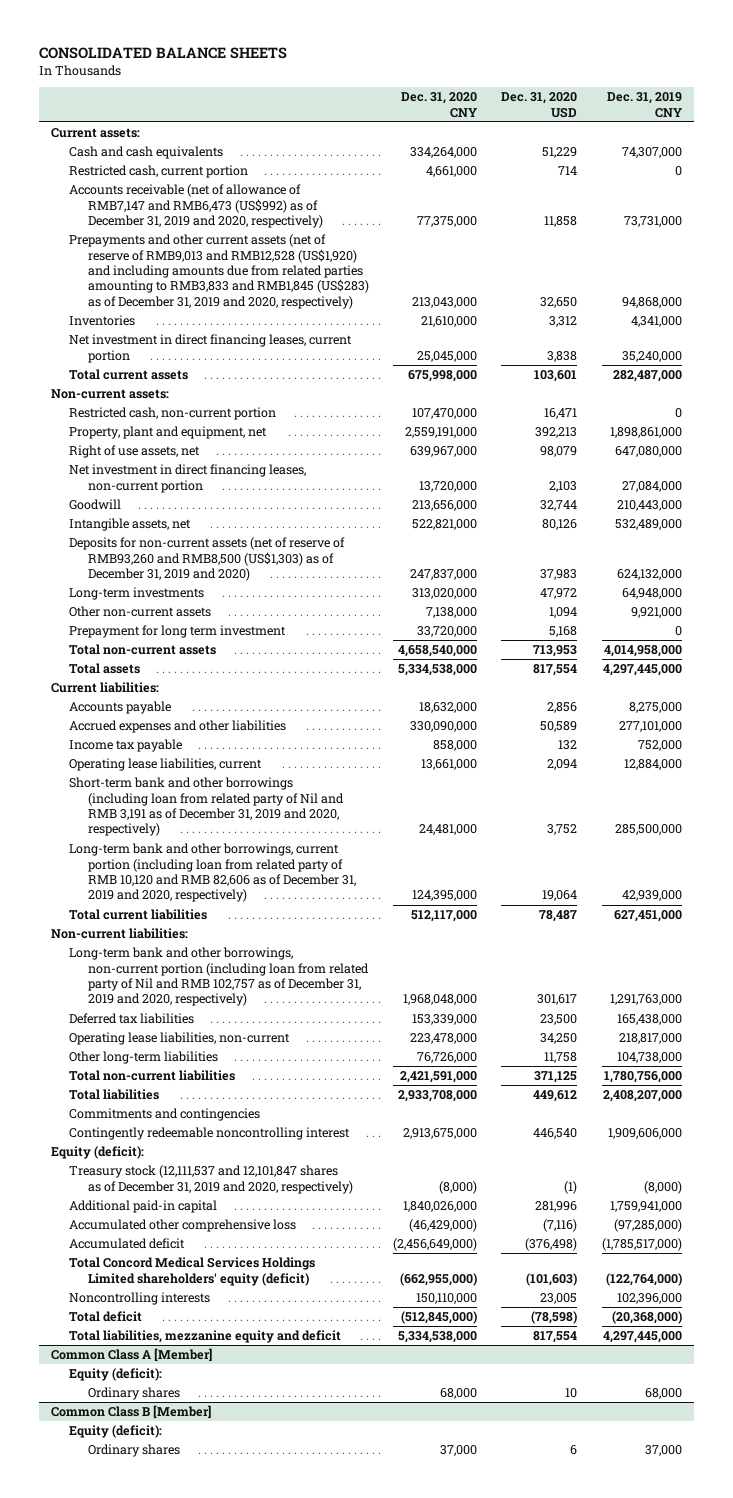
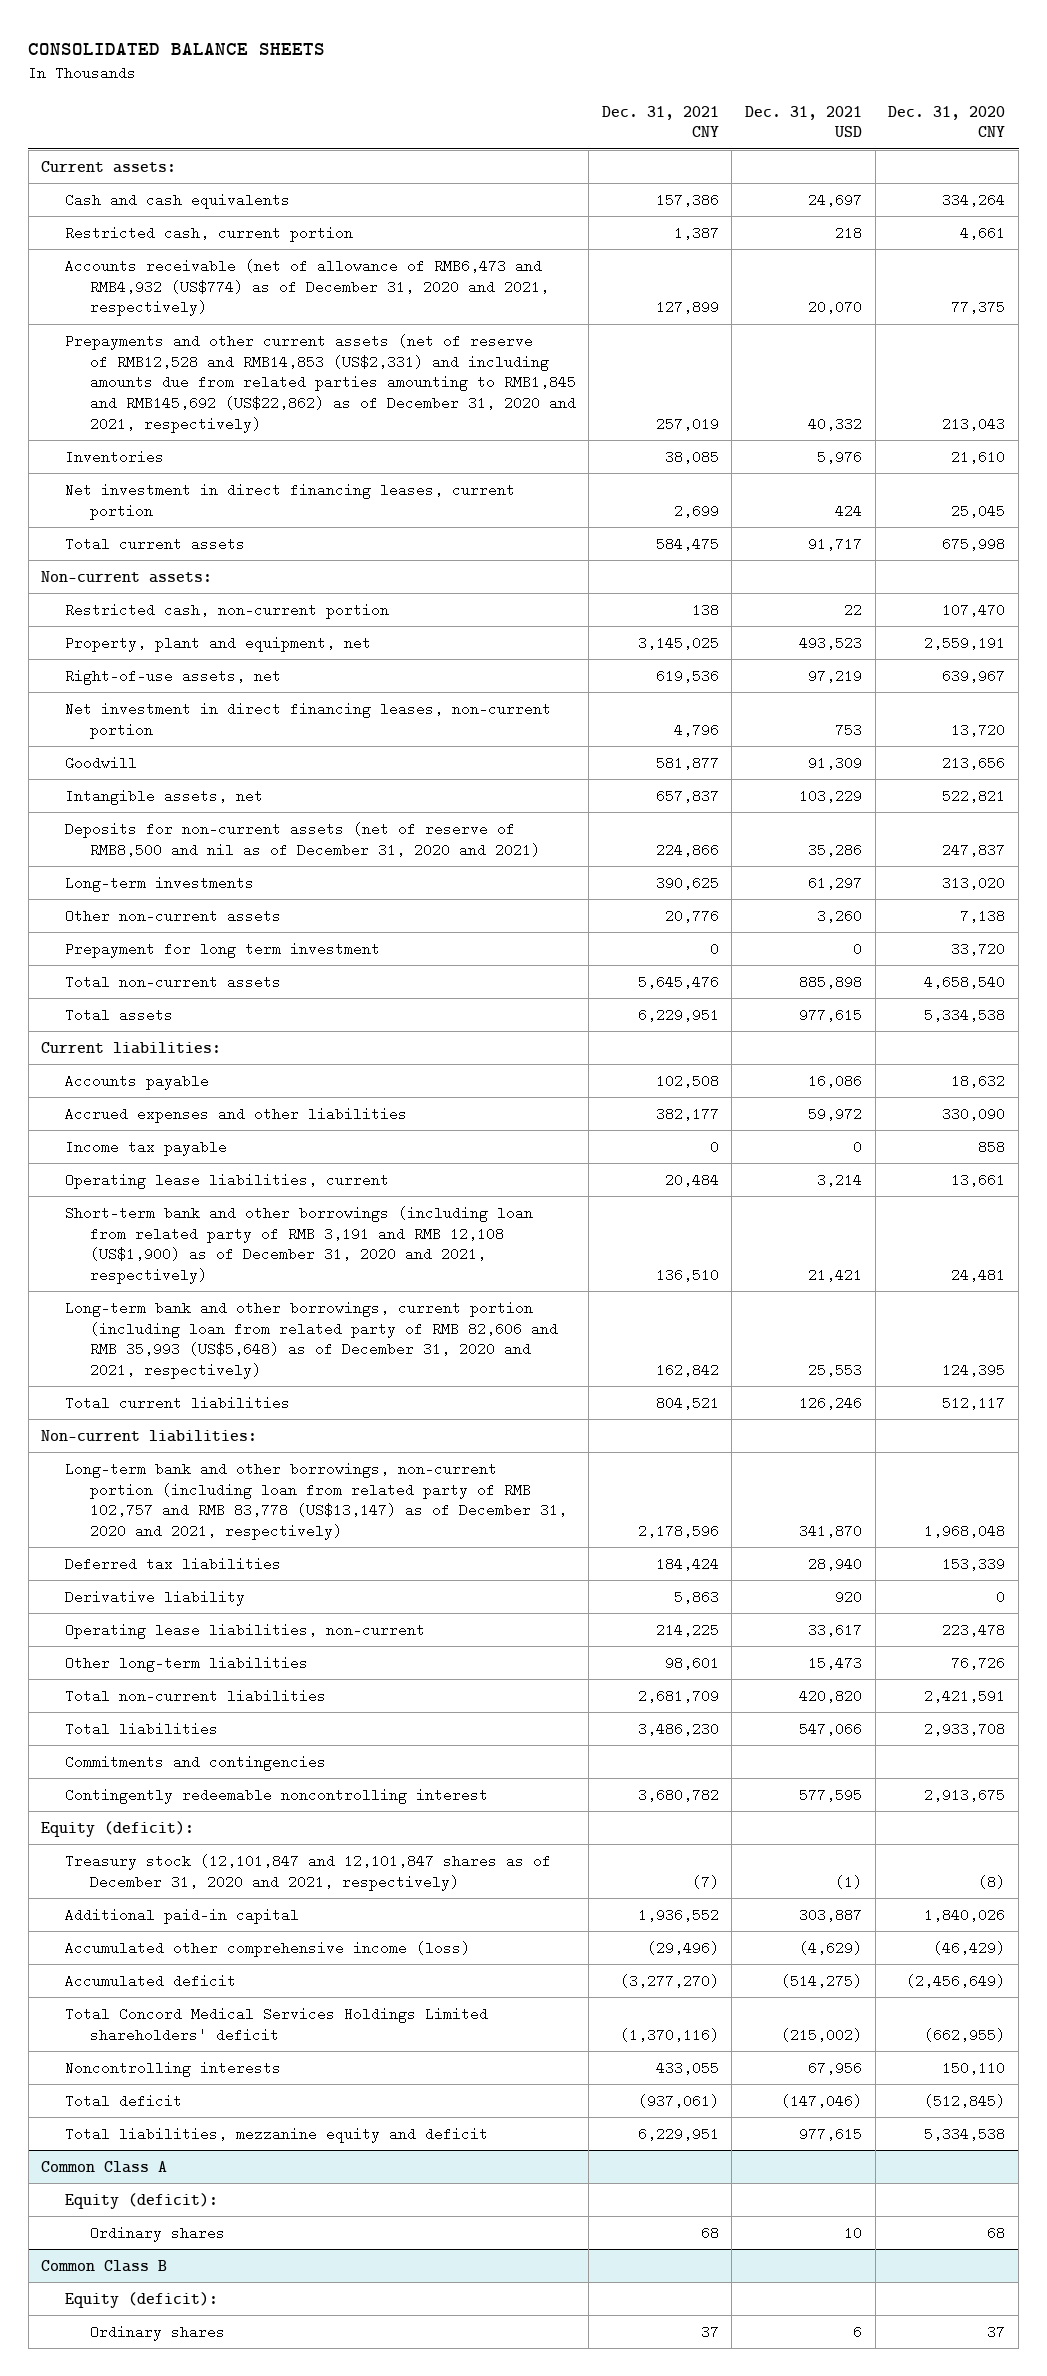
[501,92,578,118] Dec. 31, 2020 USD -> none
[606,92,682,118] Dec. 31, 2019 CNY -> none
none -> [601,105,719,138] Dec. 31, 2021 CNY
none -> [745,105,863,138] Dec. 31, 2021 USD
[410,147,478,159] 334,264,000 -> [942,192,1006,207] 334,264
[426,166,478,178] 4,661,000 -> [960,225,1006,240] 4,661
[69,184,323,228] Accounts receivable (net of allowance of RMB7,147 and RMB6,473 (US$992) as of December 31, 2019 and 2020, respectively) -> [65,258,549,317] Accounts receivable (net of allowance of RMB6,473 and RMB4,932 (US$774) as of December 31, 2020 and 2021, respectively)
[417,215,478,227] 77,375,000 -> [951,300,1006,315] 77,375
[69,234,369,309] Prepayments and other current assets (net of reserve of RMB9,013 and RMB12,528 (US$1,920) and including amounts due from related parties amounting to RMB3,833 and RMB1,845 (US$283) as of December 31, 2019 and 2020, respectively) -> [65,333,576,434] Prepayments and other current assets (net of reserve of RMB12,528 and RMB14,853 (US$2,331) and including amounts due from related parties amounting to RMB1,845 and RMB145,692 (US$22,862) as of December 31, 2020 and 2021, respectively)
[412,296,478,308] 213,043,000 -> [942,417,1006,432] 213,043
[421,316,478,328] 21,610,000 -> [951,449,1006,464] 21,610
[417,350,478,362] 25,045,000 -> [951,503,1006,518] 25,045
[408,370,478,383] 675,998,000 -> [942,536,1006,551] 675,998
[412,408,478,420] 107,470,000 -> [942,602,1006,617] 107,470
[405,427,478,439] 2,559,191,000 -> [924,635,1006,650] 2,559,191
[69,445,201,459] Right of use assets, net -> [65,668,282,685] Right-of-use assets, net
[410,446,478,458] 639,967,000 -> [942,668,1006,683] 639,967
[419,480,478,492] 13,720,000 -> [951,722,1006,737] 13,720
[412,500,478,512] 213,656,000 -> [942,755,1006,770] 213,656
[412,519,478,531] 522,821,000 -> [942,788,1006,803] 522,821
[69,537,346,581] Deposits for non-current assets (net of reserve of RMB93,260 and RMB8,500 (US$1,303) as of December 31, 2019 and 2020) -> [65,821,540,857] Deposits for non-current assets (net of reserve of RMB8,500 and nil as of December 31, 2020 and 2021)
[410,568,478,580] 247,837,000 -> [942,842,1006,857] 247,837
[412,588,478,600] 313,020,000 -> [942,875,1006,890] 313,020
[426,607,478,619] 7,138,000 -> [960,908,1006,923] 7,138
[417,626,478,638] 33,720,000 -> [951,941,1006,956] 33,720
[398,645,478,658] 4,658,540,000 -> [924,974,1006,989] 4,658,540
[398,664,478,677] 5,334,538,000 -> [924,1007,1006,1022] 5,334,538
[419,702,478,714] 18,632,000 -> [951,1073,1006,1088] 18,632
[410,721,478,733] 330,090,000 -> [942,1106,1006,1121] 330,090
[433,740,478,752] 858,000 -> [978,1139,1006,1154] 858
[421,759,478,771] 13,661,000 -> [951,1172,1006,1187] 13,661
[69,777,344,837] Short-term bank and other borrowings (including loan from related party of Nil and RMB 3,191 as of December 31, 2019 and 2020, respectively) -> [65,1205,534,1285] Short-term bank and other borrowings (including loan from related party of RMB 3,191 and RMB 12,108 (US$1,900) as of December 31, 2020 and 2021, respectively)
[419,824,478,836] 24,481,000 -> [951,1268,1006,1283] 24,481
[69,843,356,903] Long-term bank and other borrowings, current portion (including loan from related party of RMB 10,120 and RMB 82,606 as of December 31, 2019 and 2020, respectively) -> [65,1300,558,1380] Long-term bank and other borrowings, current portion (including loan from related party of RMB 82,606 and RMB 35,993 (US$5,648) as of December 31, 2020 and 2021, respectively)
[412,890,478,902] 124,395,000 -> [942,1363,1006,1378] 124,395
[411,910,478,923] 512,117,000 -> [942,1395,1006,1410] 512,117
[69,947,369,1007] Long-term bank and other borrowings, non-current portion (including loan from related party of Nil and RMB 102,757 as of December 31, 2019 and 2020, respectively) -> [65,1461,567,1541] Long-term bank and other borrowings, non-current portion (including loan from related party of RMB 102,757 and RMB 83,778 (US$13,147) as of December 31, 2020 and 2021, respectively)
[403,994,478,1006] 1,968,048,000 -> [924,1524,1006,1539] 1,968,048
[412,1014,478,1026] 153,339,000 -> [942,1556,1006,1571] 153,339
none -> [65,1589,246,1606] Derivative liability
[410,1033,478,1045] 223,478,000 -> [942,1622,1006,1637] 223,478
[417,1052,478,1064] 76,726,000 -> [951,1655,1006,1670] 76,726
[400,1071,478,1084] 2,421,591,000 -> [924,1688,1006,1703] 2,421,591
[398,1090,478,1103] 2,933,708,000 -> [924,1721,1006,1736] 2,933,708
[403,1128,478,1140] 2,913,675,000 -> [924,1787,1006,1802] 2,913,675
[69,1165,353,1194] Treasury stock (12,111,537 and 12,101,847 shares as of December 31, 2019 and 2020, respectively) -> [65,1853,552,1891] Treasury stock (12,101,847 and 12,101,847 shares as of December 31, 2020 and 2021, respectively)
[439,1180,478,1194] (8,000) -> [978,1874,1006,1889] (8)
[403,1201,478,1213] 1,840,026,000 -> [924,1907,1006,1922] 1,840,026
[69,1219,297,1233] Accumulated other comprehensive loss -> [65,1940,471,1957] Accumulated other comprehensive income (loss)
[409,1219,478,1233] (46,429,000) -> [933,1940,1006,1955] (46,429)
[393,1238,478,1252] (2,456,649,000) -> [906,1973,1006,1988] (2,456,649)
[69,1257,316,1286] Total Concord Medical Services Holdings Limited shareholders' equity (deficit) -> [65,2006,489,2042] Total Concord Medical Services Holdings Limited shareholders' deficit
[400,1272,478,1286] (662,955,000) -> [924,2027,1006,2042] (662,955)
[416,1293,478,1305] 150,110,000 -> [942,2060,1006,2075] 150,110
[401,1311,478,1325] (512,845,000) -> [924,2093,1006,2108] (512,845)
[398,1331,478,1344] 5,334,538,000 -> [924,2126,1006,2141] 5,334,538
[51,1348,213,1363] Common Class A [Member] -> [41,2160,168,2173] Common Class A
[440,1388,478,1400] 68,000 -> [987,2225,1006,2240] 68
[51,1405,212,1420] Common Class B [Member] -> [41,2259,168,2272] Common Class B
[440,1445,478,1457] 37,000 -> [987,2324,1006,2339] 37

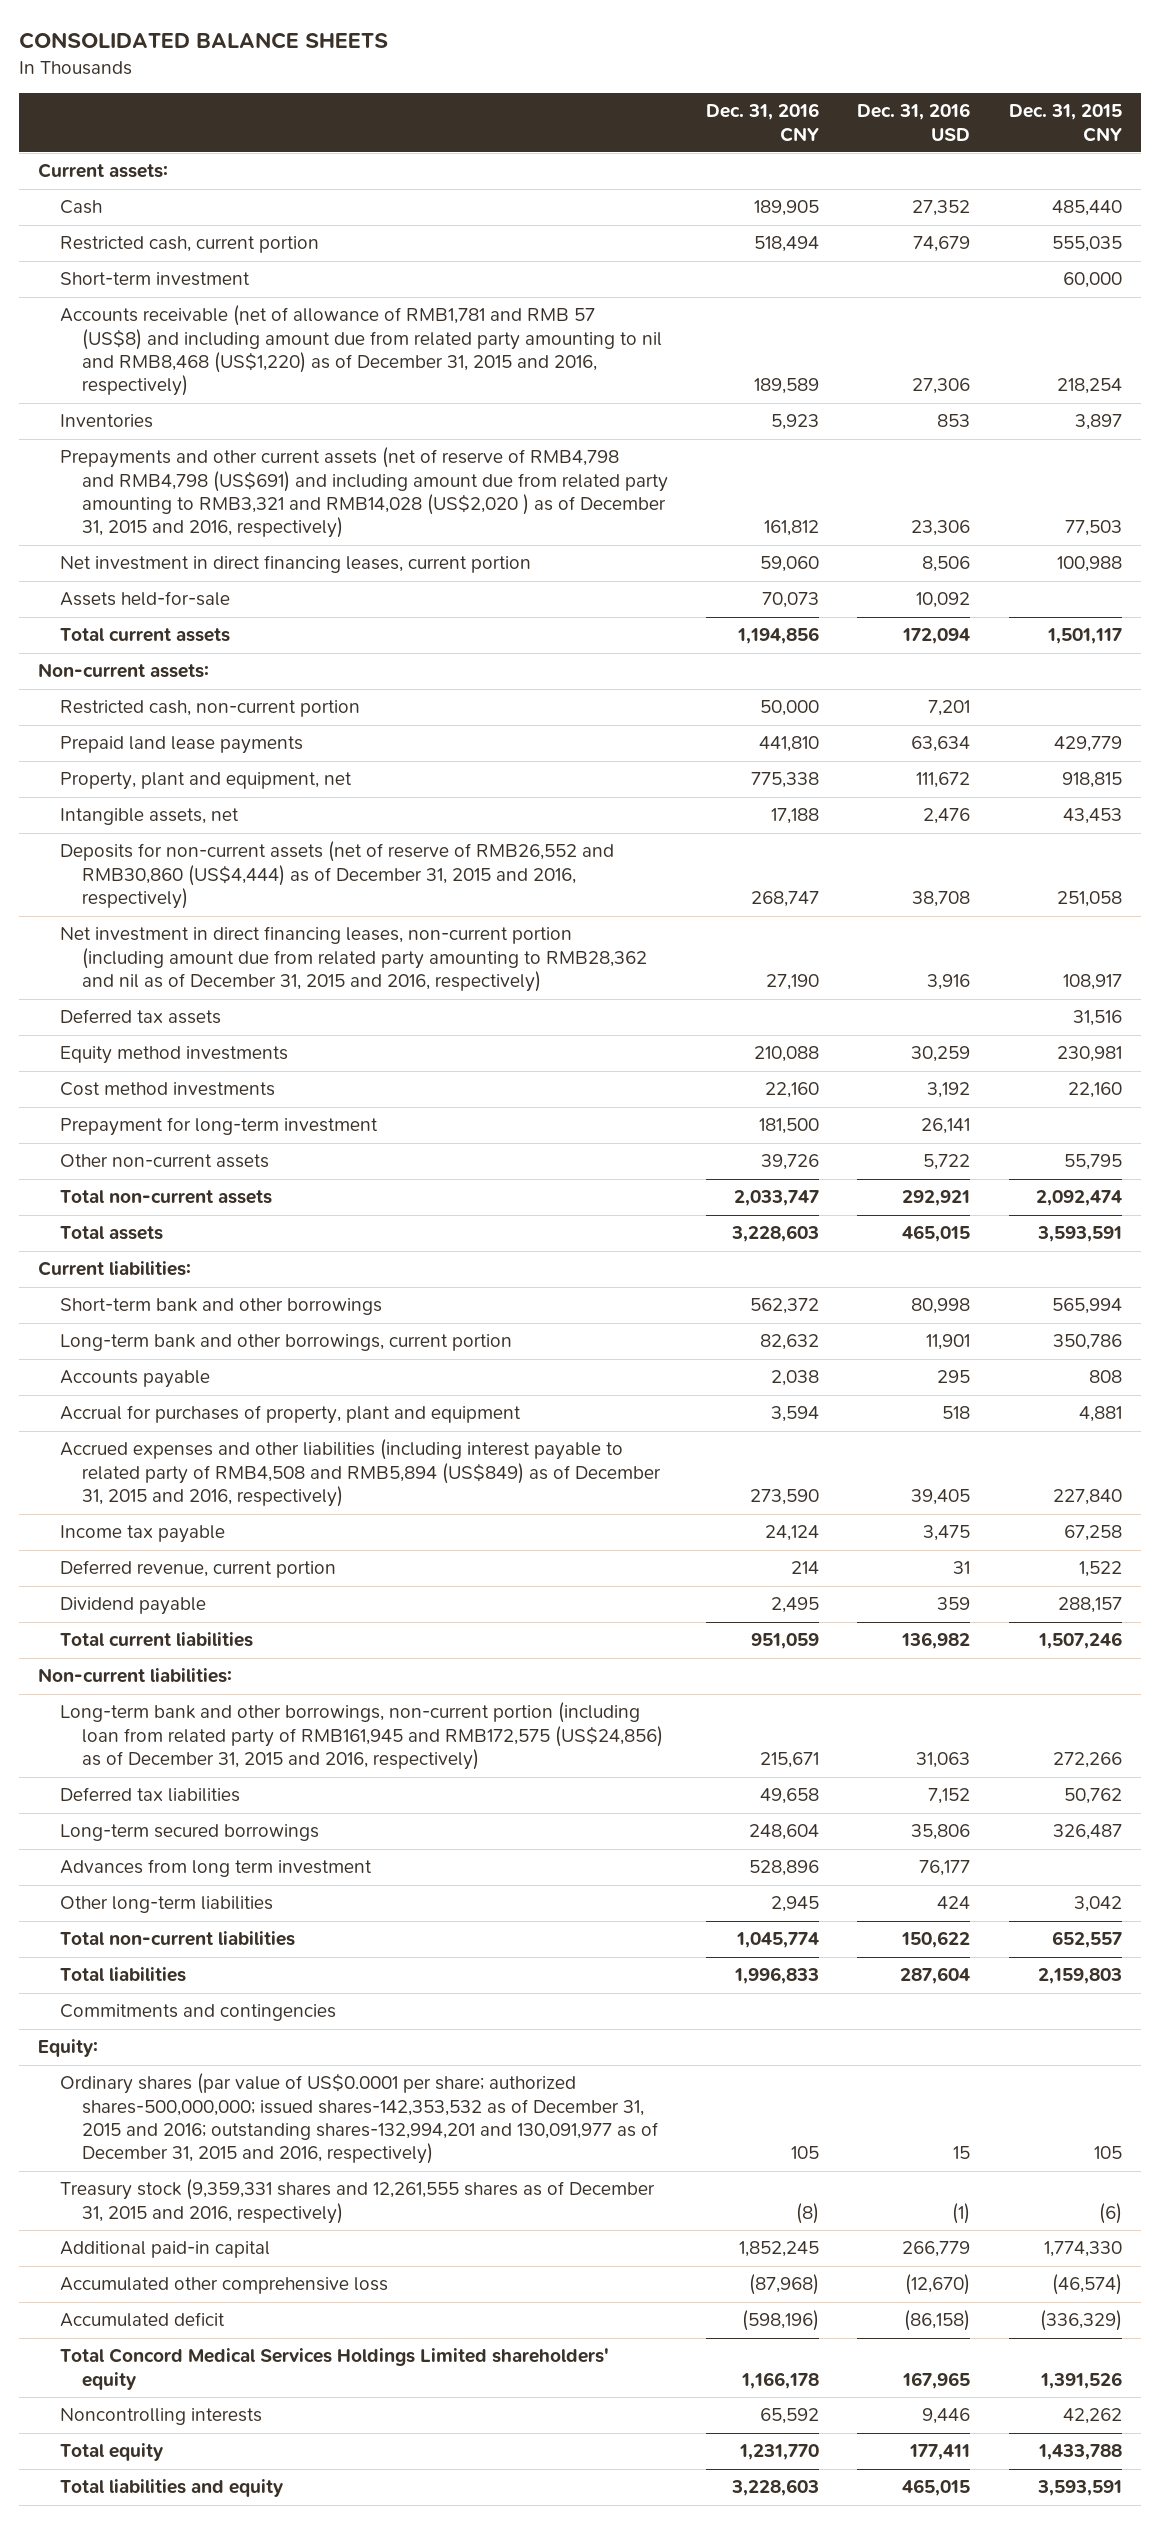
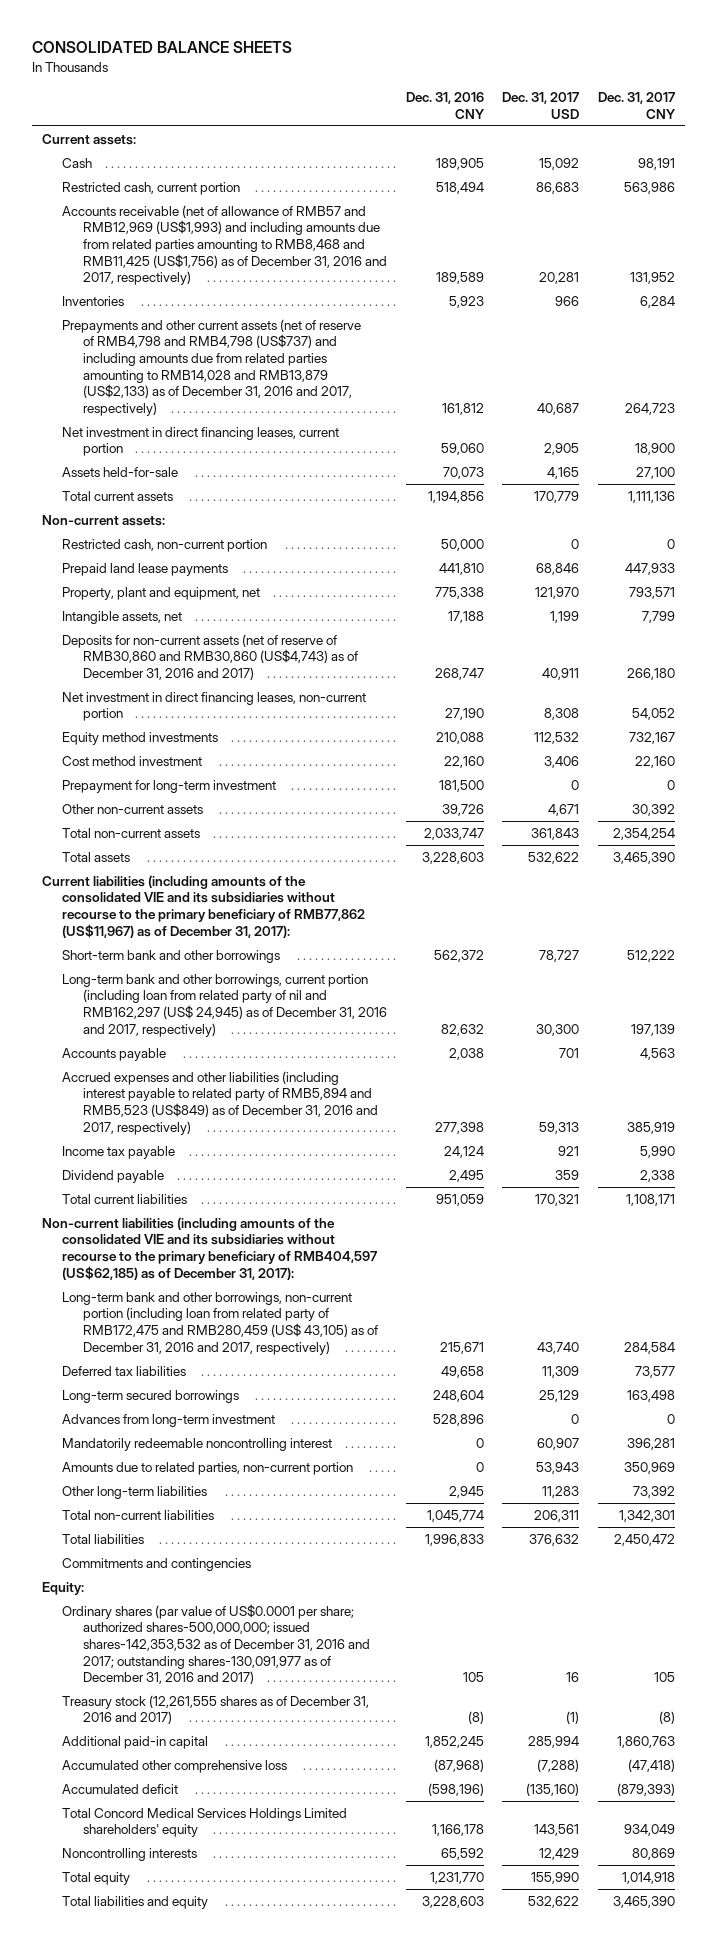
[857,103,971,141] Dec. 31, 2016 USD -> none
[1008,104,1122,142] Dec. 31, 2015 CNY -> none
none -> [502,92,580,119] Dec. 31, 2017 USD
none -> [598,92,677,119] Dec. 31, 2017 CNY
[59,272,250,287] Short-term investment -> none
[59,305,662,397] Accounts receivable (net of allowance of RMB1,781 and RMB 57 (US$8) and including amount due from related party amounting to nil and RMB8,468 (US$1,220) as of December 31, 2015 and 2016, respectively) -> [62,204,387,286] Accounts receivable (net of allowance of RMB57 and RMB12,969 (US$1,993) and including amounts due from related parties amounting to RMB8,468 and RMB11,425 (US$1,756) as of December 31, 2016 and 2017, respectively)
[59,447,668,539] Prepayments and other current assets (net of reserve of RMB4,798 and RMB4,798 (US$691) and including amount due from related party amounting to RMB3,321 and RMB14,028 (US$2,020 ) as of December 31, 2015 and 2016, respectively) -> [62,318,362,416] Prepayments and other current assets (net of reserve of RMB4,798 and RMB4,798 (US$737) and including amounts due from related parties amounting to RMB14,028 and RMB13,879 (US$2,133) as of December 31, 2016 and 2017, respectively)
[59,1009,221,1025] Deferred tax assets -> none
[59,841,614,910] Deposits for non-current assets (net of reserve of RMB26,552 and RMB30,860 (US$4,444) as of December 31, 2015 and 2016, respectively) -> [62,633,358,681] Deposits for non-current assets (net of reserve of RMB30,860 and RMB30,860 (US$4,743) as of December 31, 2016 and 2017)
[59,926,647,993] Net investment in direct financing leases, non-current portion (including amount due from related party amounting to RMB28,362 and nil as of December 31, 2015 and 2016, respectively) -> [62,691,367,722] Net investment in direct financing leases, non-current portion
[59,1082,275,1097] Cost method investments -> [62,755,203,766] Cost method investment
[37,1261,191,1277] Current liabilities: -> [41,874,366,938] Current liabilities (including amounts of the consolidated VIE and its subsidiaries without recourse to the primary beneficiary of RMB77,862 (US$11,967) as of December 31, 2017):
[59,1334,512,1352] Long-term bank and other borrowings, current portion -> [62,973,387,1037] Long-term bank and other borrowings, current portion (including loan from related party of nil and RMB162,297 (US$ 24,945) as of December 31, 2016 and 2017, respectively)
[59,1405,521,1425] Accrual for purchases of property, plant and equipment -> none
[59,1439,661,1508] Accrued expenses and other liabilities (including interest payable to related party of RMB4,508 and RMB5,894 (US$849) as of December 31, 2015 and 2016, respectively) -> [62,1070,378,1135] Accrued expenses and other liabilities (including interest payable to related party of RMB5,894 and RMB5,523 (US$849) as of December 31, 2016 and 2017, respectively)
[749,1489,819,1506] 273,590 -> [434,1121,484,1134] 277,398
[59,1560,336,1579] Deferred revenue, current portion -> none
[37,1668,232,1684] Non-current liabilities: -> [41,1216,378,1280] Non-current liabilities (including amounts of the consolidated VIE and its subsidiaries without recourse to the primary beneficiary of RMB404,597 (US$62,185) as of December 31, 2017):
[59,1702,663,1771] Long-term bank and other borrowings, non-current portion (including loan from related party of RMB161,945 and RMB172,575 (US$24,856) as of December 31, 2015 and 2016, respectively) -> [62,1291,378,1355] Long-term bank and other borrowings, non-current portion (including loan from related party of RMB172,475 and RMB280,459 (US$ 43,105) as of December 31, 2016 and 2017, respectively)
[59,1859,372,1878] Advances from long term investment -> [62,1413,276,1427] Advances from long-term investment
none -> [62,1437,333,1451] Mandatorily redeemable noncontrolling interest
none -> [62,1461,354,1475] Amounts due to related parties, non-current portion
[59,2073,658,2165] Ordinary shares (par value of US$0.0001 per share; authorized shares-500,000,000; issued shares-142,353,532 as of December 31, 2015 and 2016; outstanding shares-132,994,201 and 130,091,977 as of December 31, 2015 and 2016, respectively) -> [62,1603,370,1685] Ordinary shares (par value of US$0.0001 per share; authorized shares-500,000,000; issued shares-142,353,532 as of December 31, 2016 and 2017; outstanding shares-130,091,977 as of December 31, 2016 and 2017)
[59,2179,655,2224] Treasury stock (9,359,331 shares and 12,261,555 shares as of December 31, 2015 and 2016, respectively) -> [62,1694,370,1725] Treasury stock (12,261,555 shares as of December 31, 2016 and 2017)

